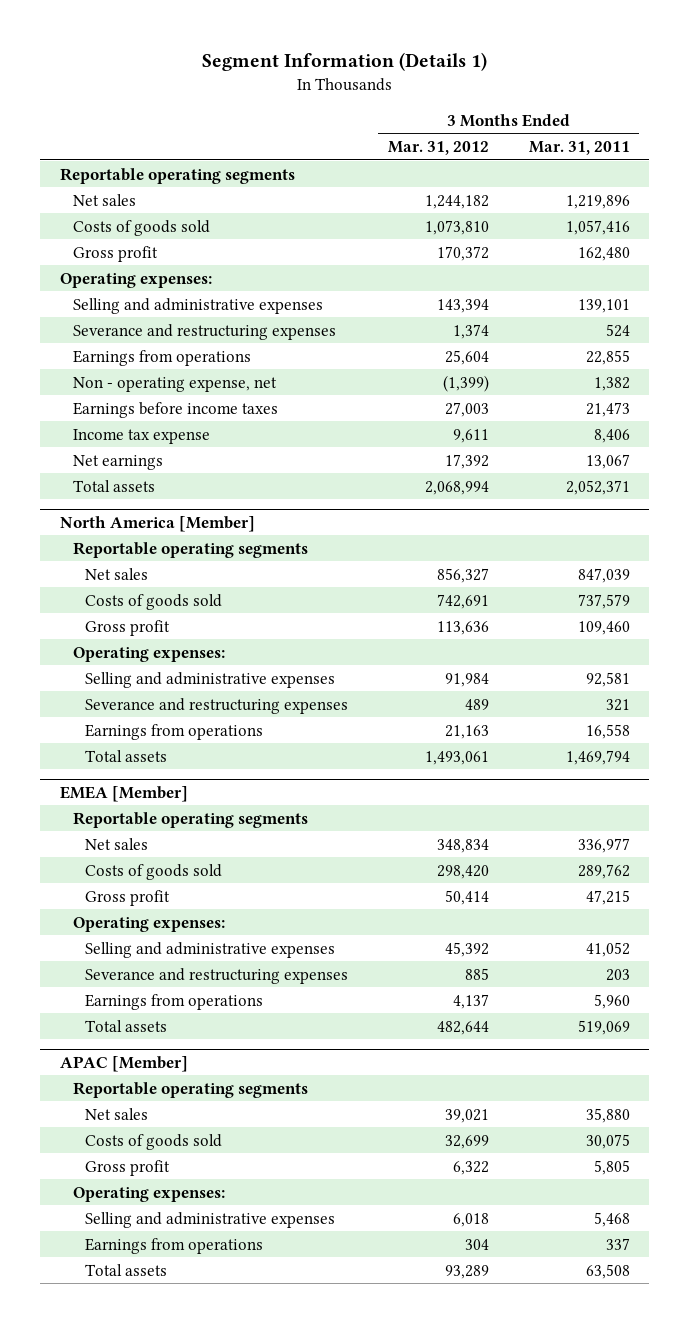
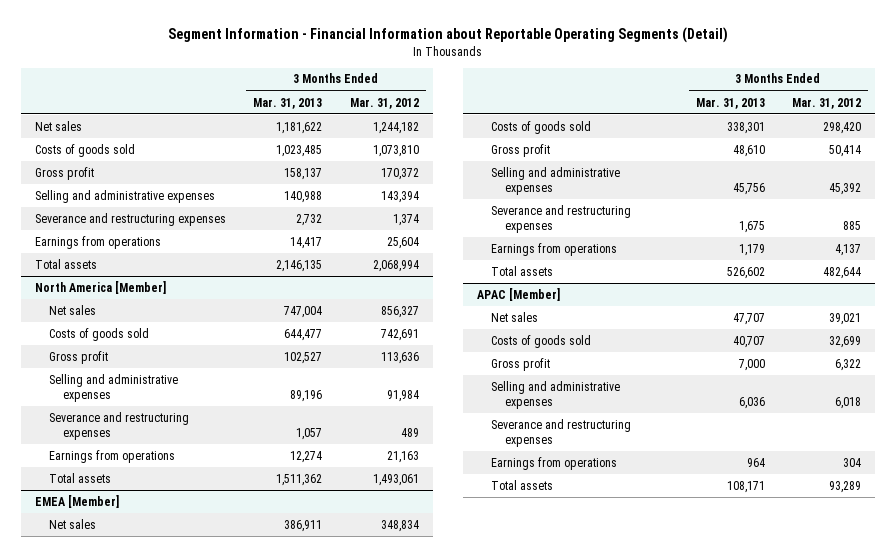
[201,52,487,72] Segment Information (Details 1) -> [167,27,728,44] Segment Information - Financial Information about Reportable Operating Segments (Detail)
[528,141,630,156] Mar. 31, 2011 -> none
none -> [253,97,323,109] Mar. 31, 2013
[60,167,296,184] Reportable operating segments -> none
[60,272,213,288] Operating expenses: -> none
[72,376,277,392] Non - operating expense, net -> none
[72,401,278,418] Earnings before income taxes -> none
[72,428,210,444] Income tax expense -> none
[72,454,163,470] Net earnings -> none
[72,541,308,558] Reportable operating segments -> none
[72,646,225,662] Operating expenses: -> none
[72,811,308,828] Reportable operating segments -> none
[72,916,225,932] Operating expenses: -> none
[72,1081,308,1098] Reportable operating segments -> none
[72,1186,225,1202] Operating expenses: -> none
none -> [491,418,632,447] Severance and restructuring expenses

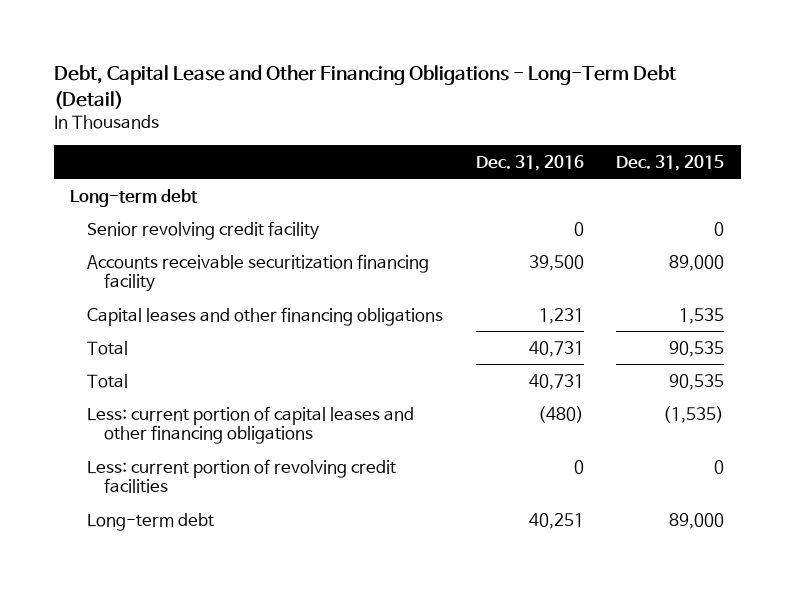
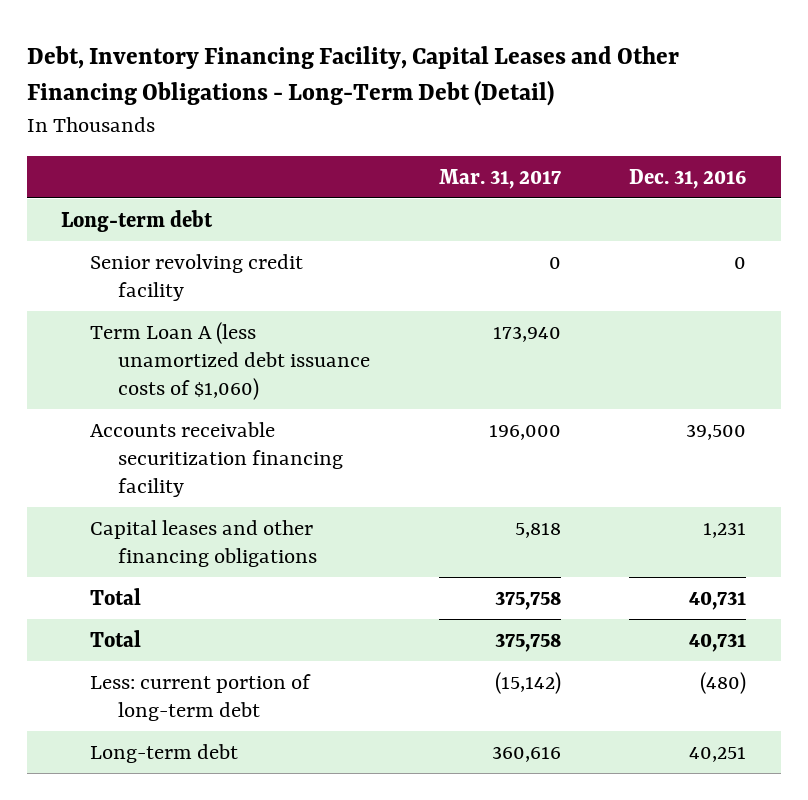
[53,64,676,109] Debt, Capital Lease and Other Financing Obligations - Long-Term Debt (Detail) -> [26,45,679,107] Debt, Inventory Financing Facility, Capital Leases and Other Financing Obligations - Long-Term Debt (Detail)
[616,154,725,171] Dec. 31, 2015 -> none
none -> [438,168,561,189] Mar. 31, 2017
none -> [89,321,370,400] Term Loan A (less unamortized debt issuance costs of $1,060)
[87,405,415,445] Less: current portion of capital leases and other financing obligations -> none
[87,458,397,494] Less: current portion of revolving credit facilities -> none
none -> [89,673,311,721] Less: current portion of long-term debt

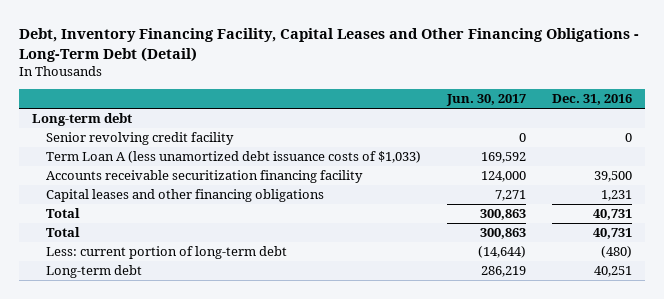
[438,168,561,189] Mar. 31, 2017 -> none
none -> [445,94,526,107] Jun. 30, 2017
[89,321,370,400] Term Loan A (less unamortized debt issuance costs of $1,060) -> [45,151,421,164] Term Loan A (less unamortized debt issuance costs of $1,033)

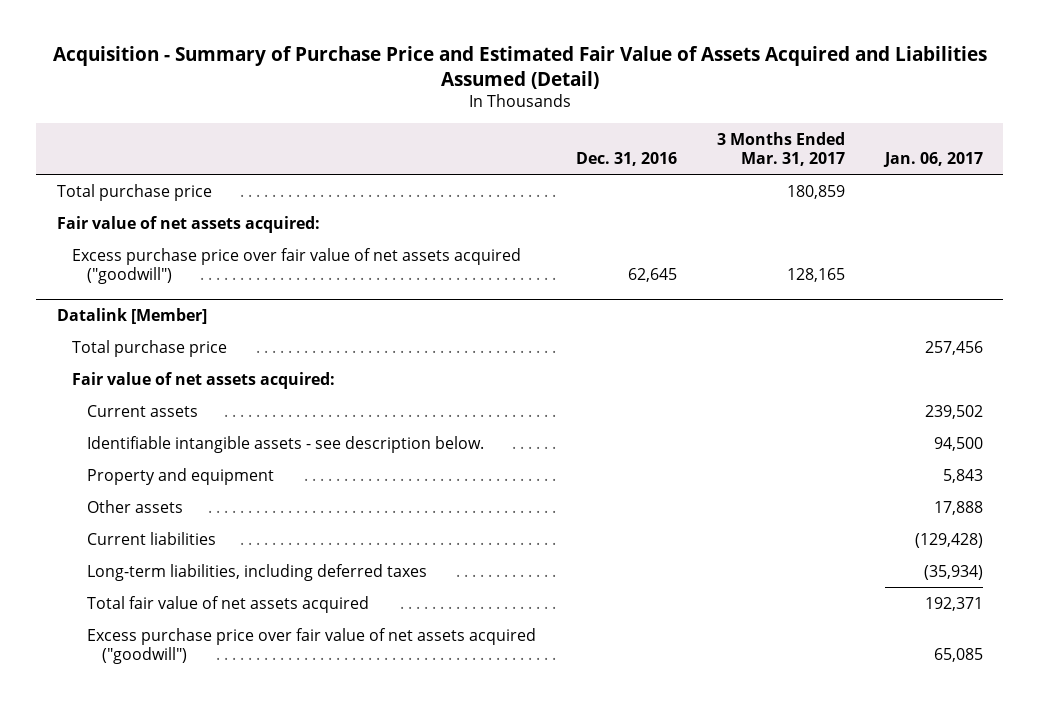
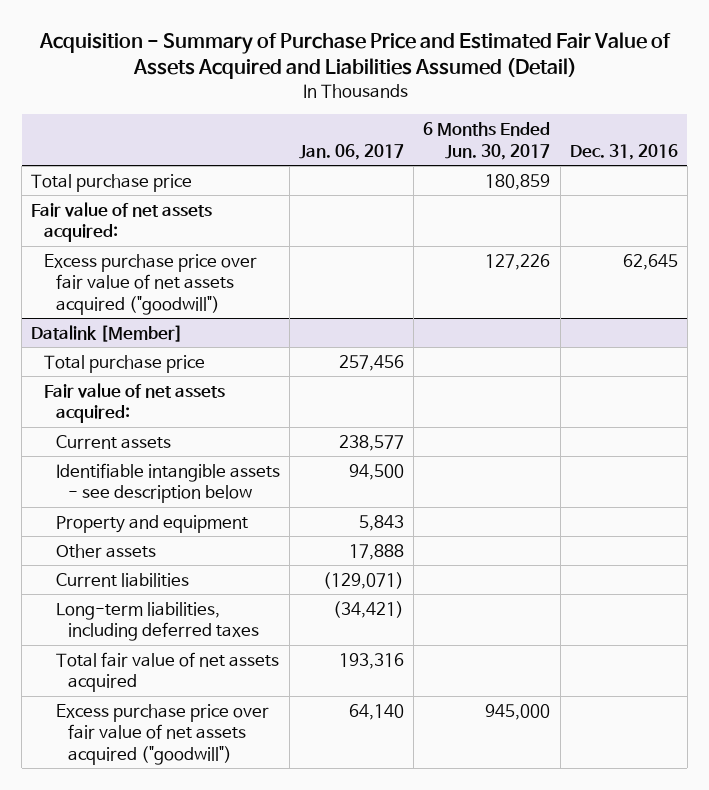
[716,131,845,167] 3 Months Ended Mar. 31, 2017 -> none
none -> [423,122,551,160] 6 Months Ended Jun. 30, 2017
[924,404,983,419] 239,502 -> [339,434,405,451] 238,577
[86,435,484,453] Identifiable intangible assets - see description below. -> [55,462,280,504] Identifiable intangible assets - see description below
[914,532,983,548] (129,428) -> [323,571,405,589] (129,071)
[923,564,983,580] (35,934) -> [333,600,405,618] (34,421)
[924,596,983,611] 192,371 -> [339,652,405,669] 193,316
[933,647,983,662] 65,085 -> [349,703,405,720] 64,140

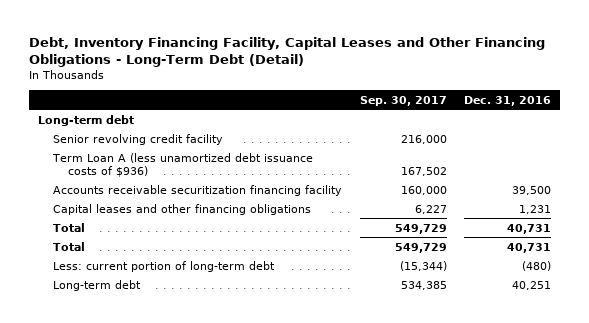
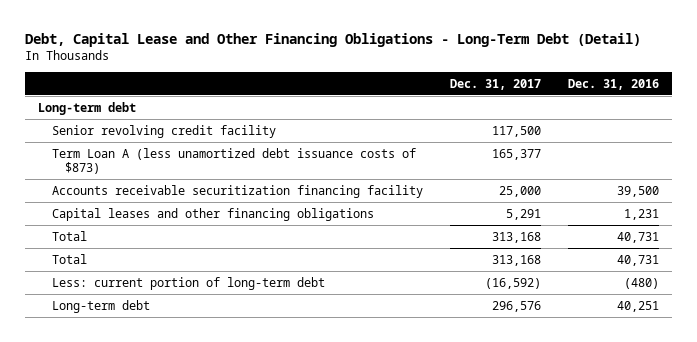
[29,36,546,67] Debt, Inventory Financing Facility, Capital Leases and Other Financing Obligations - Long-Term Debt (Detail) -> [24,32,641,47] Debt, Capital Lease and Other Financing Obligations - Long-Term Debt (Detail)
[359,95,447,106] Sep. 30, 2017 -> none
none -> [449,78,541,90] Dec. 31, 2017
[52,152,314,177] Term Loan A (less unamortized debt issuance costs of $936) -> [51,147,416,175] Term Loan A (less unamortized debt issuance costs of $873)

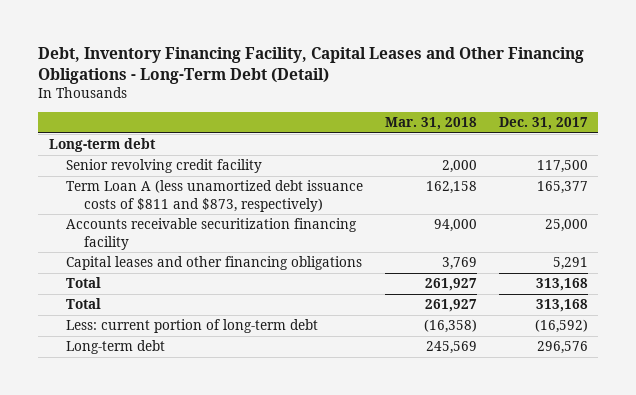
[24,32,641,47] Debt, Capital Lease and Other Financing Obligations - Long-Term Debt (Detail) -> [38,46,585,84] Debt, Inventory Financing Facility, Capital Leases and Other Financing Obligations - Long-Term Debt (Detail)
[567,78,659,90] Dec. 31, 2016 -> none
none -> [384,117,477,131] Mar. 31, 2018
[51,147,416,175] Term Loan A (less unamortized debt issuance costs of $873) -> [66,180,364,212] Term Loan A (less unamortized debt issuance costs of $811 and $873, respectively)

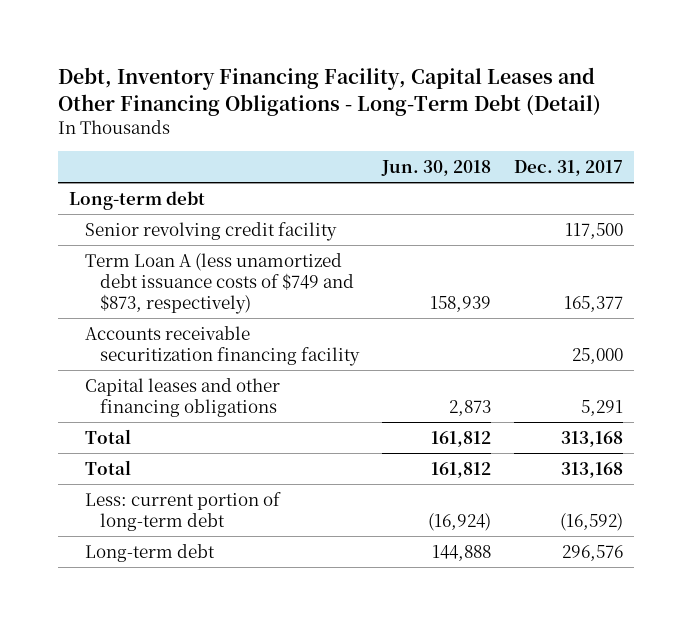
[384,117,477,131] Mar. 31, 2018 -> none
none -> [381,159,492,176] Jun. 30, 2018
[66,180,364,212] Term Loan A (less unamortized debt issuance costs of $811 and $873, respectively) -> [84,252,355,315] Term Loan A (less unamortized debt issuance costs of $749 and $873, respectively)

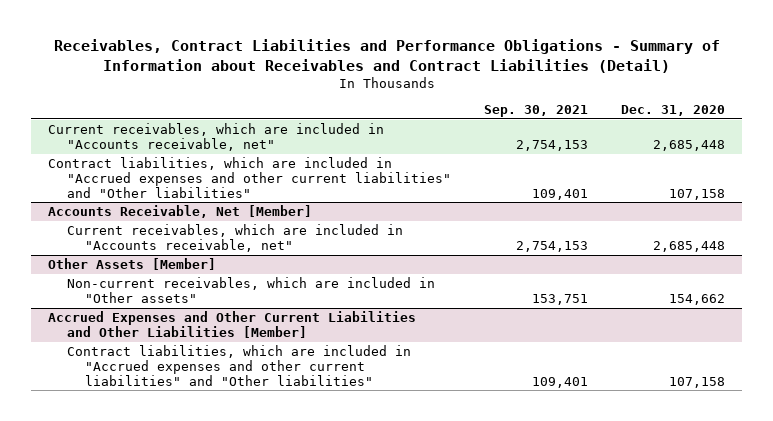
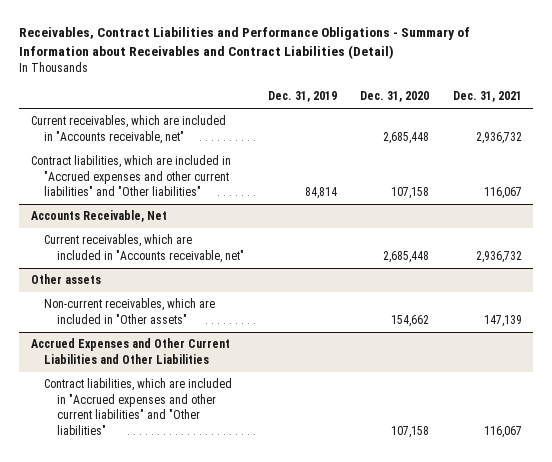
[483,105,588,118] Sep. 30, 2021 -> none
none -> [267,91,337,103] Dec. 31, 2019
none -> [452,91,522,103] Dec. 31, 2021
[48,204,313,218] Accounts Receivable, Net [Member] -> [30,210,167,223] Accounts Receivable, Net
[48,257,217,270] Other Assets [Member] -> [30,274,101,285] Other assets
[48,310,417,338] Accrued Expenses and Other Current Liabilities and Other Liabilities [Member] -> [30,338,230,364] Accrued Expenses and Other Current Liabilities and Other Liabilities

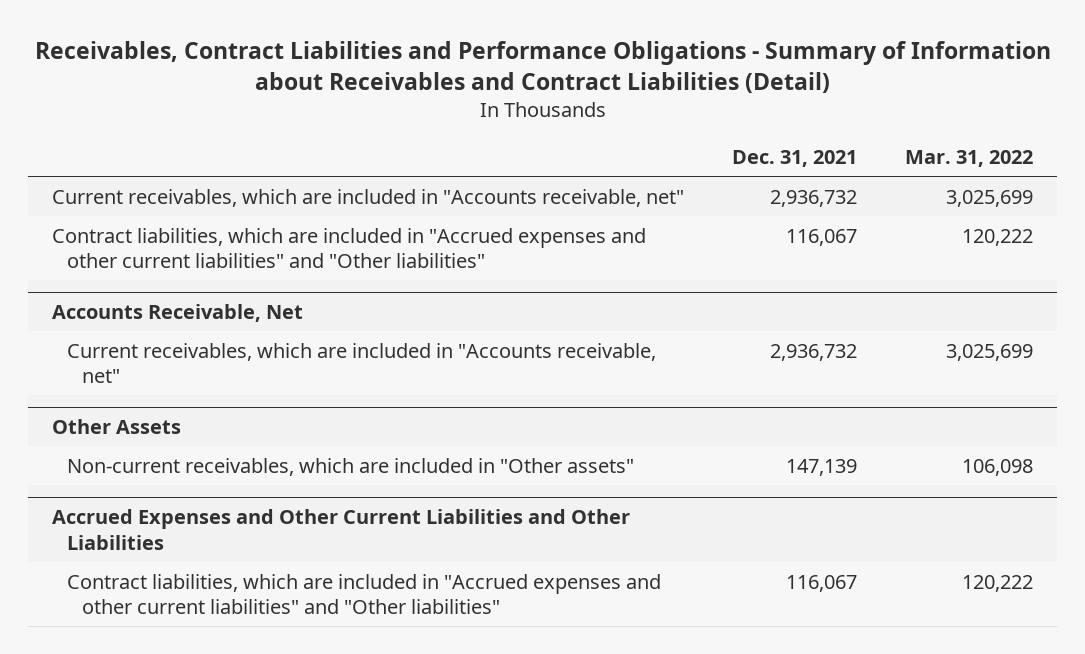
[267,91,337,103] Dec. 31, 2019 -> none
[360,91,430,103] Dec. 31, 2020 -> none
none -> [905,150,1034,168] Mar. 31, 2022
[30,274,101,285] Other assets -> [52,419,182,435] Other Assets

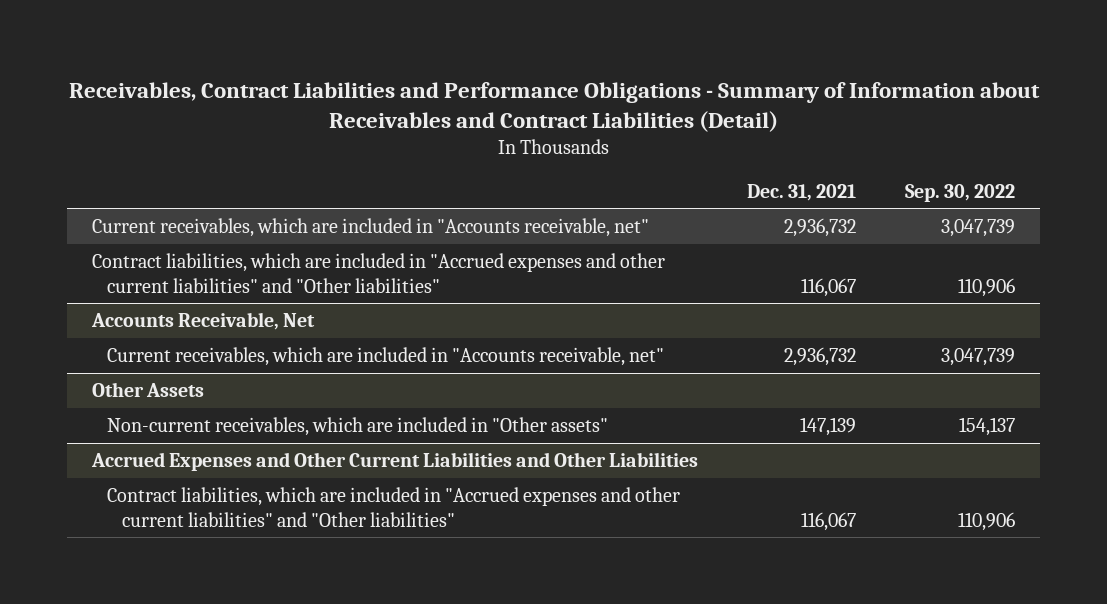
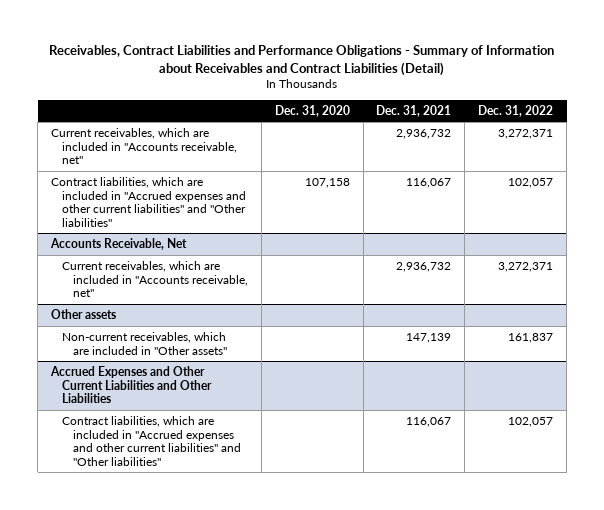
[905,183,1016,202] Sep. 30, 2022 -> none
none -> [274,104,350,117] Dec. 31, 2020
none -> [478,104,554,117] Dec. 31, 2022
[91,382,204,398] Other Assets -> [50,308,116,319] Other assets

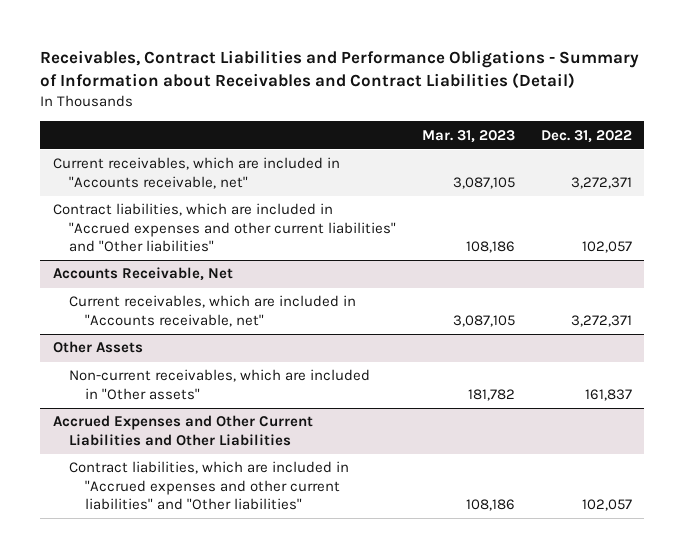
[274,104,350,117] Dec. 31, 2020 -> none
[376,104,452,117] Dec. 31, 2021 -> none
none -> [421,129,515,143] Mar. 31, 2023
[50,308,116,319] Other assets -> [52,341,143,354] Other Assets

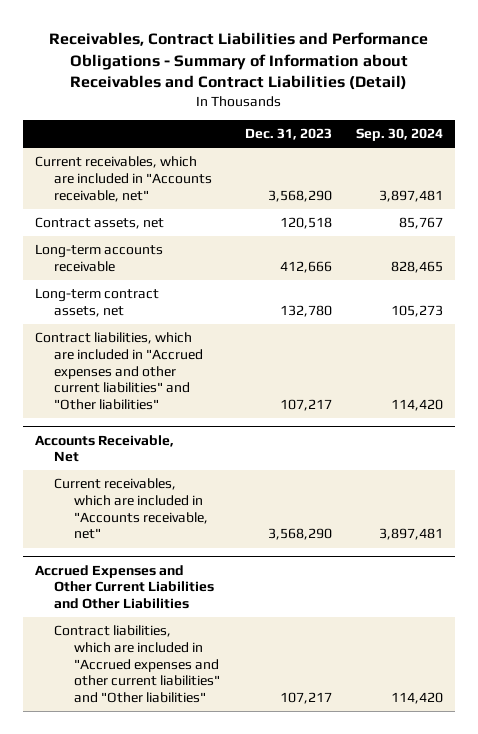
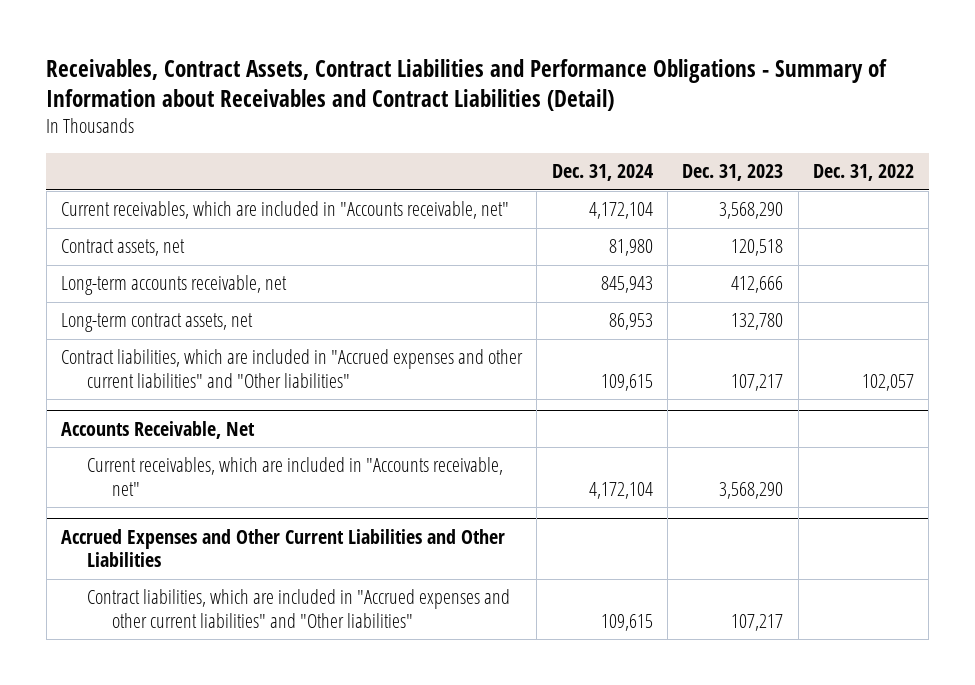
[49,32,429,91] Receivables, Contract Liabilities and Performance Obligations - Summary of Information about Receivables and Contract Liabilities (Detail) -> [46,58,888,111] Receivables, Contract Assets, Contract Liabilities and Performance Obligations - Summary of Information about Receivables and Contract Liabilities (Detail)
[356,128,444,142] Sep. 30, 2024 -> none
none -> [551,164,653,182] Dec. 31, 2024
none -> [812,164,914,182] Dec. 31, 2022
[34,244,163,272] Long-term accounts receivable -> [60,275,287,296] Long-term accounts receivable, net

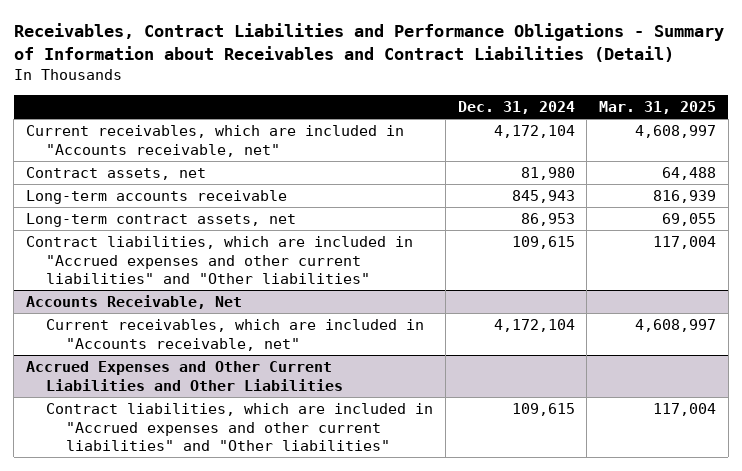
[46,58,888,111] Receivables, Contract Assets, Contract Liabilities and Performance Obligations - Summary of Information about Receivables and Contract Liabilities (Detail) -> [13,22,724,62] Receivables, Contract Liabilities and Performance Obligations - Summary of Information about Receivables and Contract Liabilities (Detail)
[682,164,784,182] Dec. 31, 2023 -> none
[812,164,914,182] Dec. 31, 2022 -> none
none -> [599,101,717,115] Mar. 31, 2025
[60,275,287,296] Long-term accounts receivable, net -> [25,190,287,205] Long-term accounts receivable

